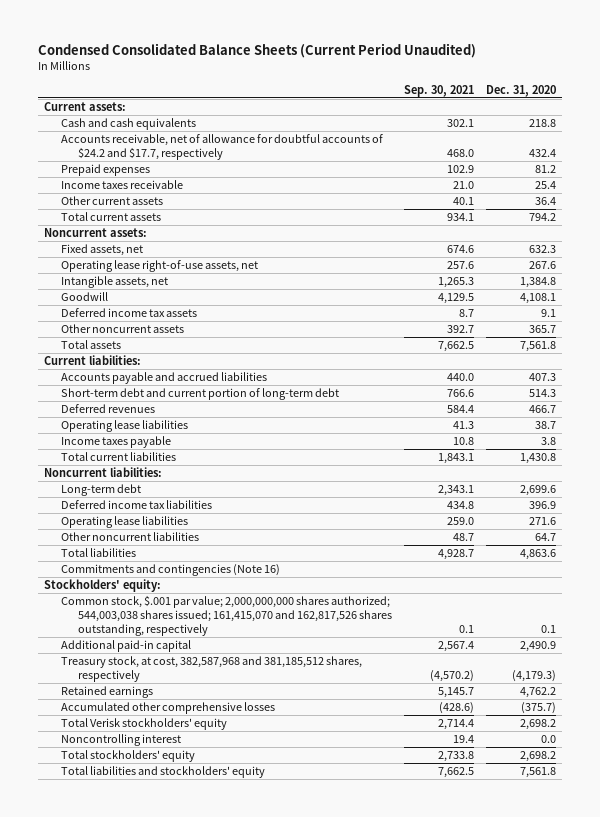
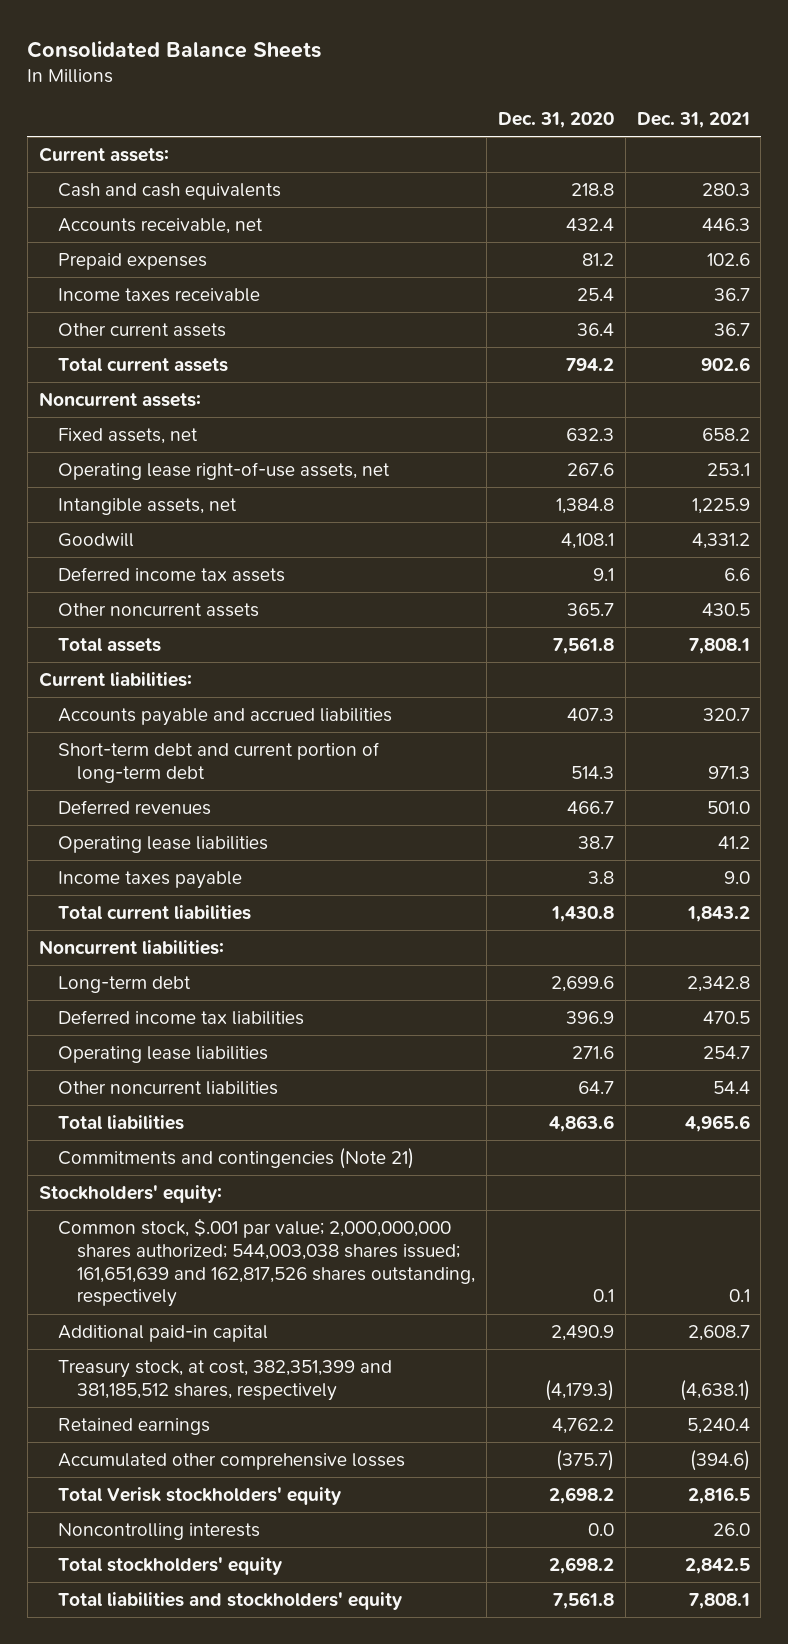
[38,43,477,59] Condensed Consolidated Balance Sheets (Current Period Unaudited) -> [27,40,322,58] Consolidated Balance Sheets
[403,84,474,97] Sep. 30, 2021 -> none
none -> [636,112,750,129] Dec. 31, 2021
[60,134,383,160] Accounts receivable, net of allowance for doubtful accounts of $24.2 and $17.7, respectively -> [57,218,263,235] Accounts receivable, net
[60,564,280,577] Commitments and contingencies (Note 16) -> [57,1148,414,1170] Commitments and contingencies (Note 21)
[60,595,392,636] Common stock, $.001 par value; 2,000,000,000 shares authorized; 544,003,038 shares issued; 161,415,070 and 162,817,526 shares outstanding, respectively -> [57,1218,476,1308] Common stock, $.001 par value; 2,000,000,000 shares authorized; 544,003,038 shares issued; 161,651,639 and 162,817,526 shares outstanding, respectively
[60,656,362,682] Treasury stock, at cost, 382,587,968 and 381,185,512 shares, respectively -> [57,1360,392,1401] Treasury stock, at cost, 382,351,399 and 381,185,512 shares, respectively
[60,734,181,747] Noncontrolling interest -> [57,1523,260,1541] Noncontrolling interests

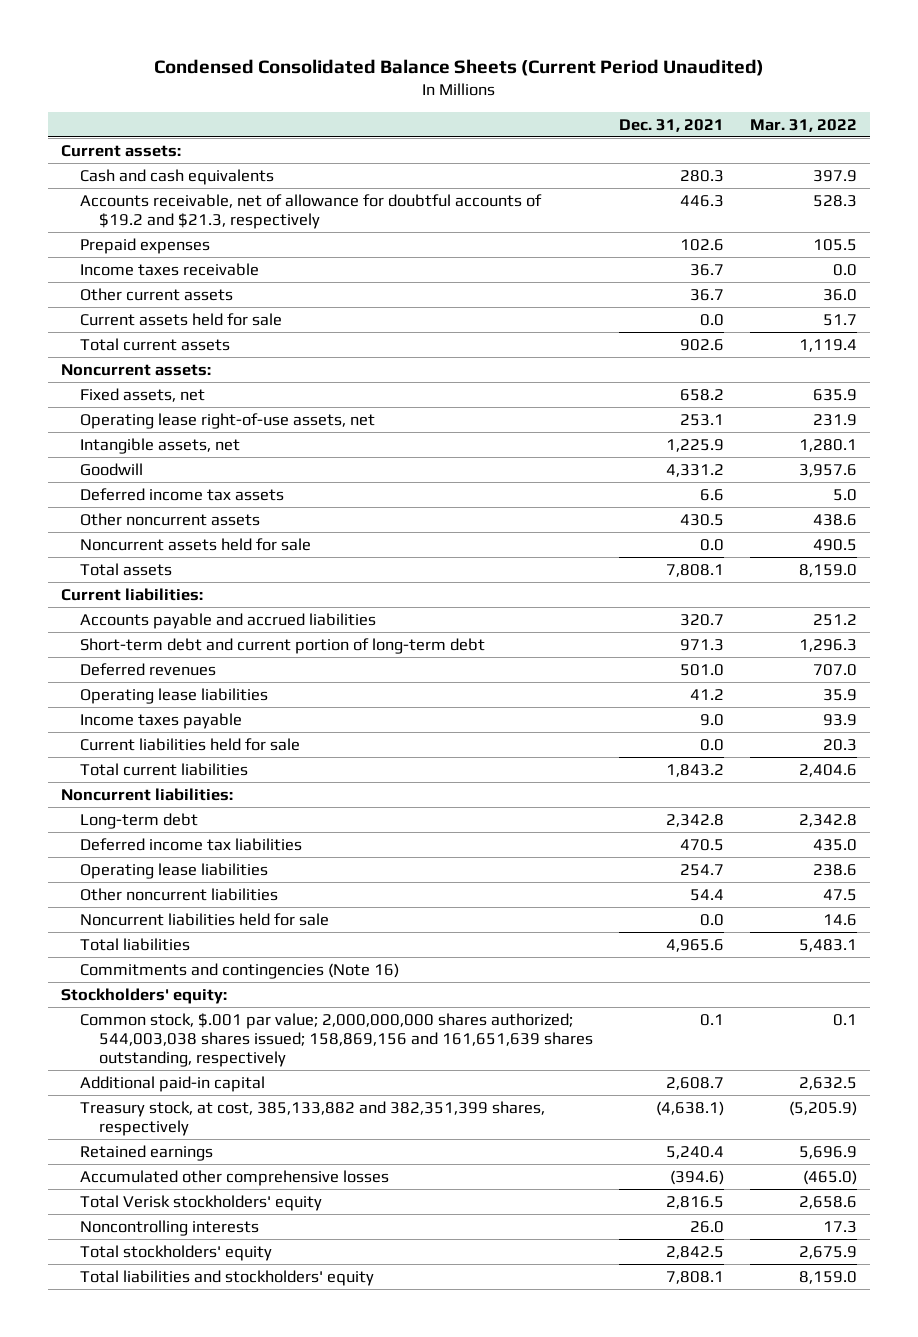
[27,40,322,58] Consolidated Balance Sheets -> [153,59,764,77] Condensed Consolidated Balance Sheets (Current Period Unaudited)
[497,112,614,129] Dec. 31, 2020 -> none
none -> [749,118,857,132] Mar. 31, 2022
[57,218,263,235] Accounts receivable, net -> [79,193,542,229] Accounts receivable, net of allowance for doubtful accounts of $19.2 and $21.3, respectively
none -> [79,312,282,326] Current assets held for sale
none -> [79,537,311,551] Noncurrent assets held for sale
none -> [79,737,300,751] Current liabilities held for sale
none -> [79,912,329,926] Noncurrent liabilities held for sale
[57,1148,414,1170] Commitments and contingencies (Note 21) -> [79,962,399,979] Commitments and contingencies (Note 16)
[57,1218,476,1308] Common stock, $.001 par value; 2,000,000,000 shares authorized; 544,003,038 shares issued; 161,651,639 and 162,817,526 shares outstanding, respectively -> [79,1012,593,1067] Common stock, $.001 par value; 2,000,000,000 shares authorized; 544,003,038 shares issued; 158,869,156 and 161,651,639 shares outstanding, respectively
[57,1360,392,1401] Treasury stock, at cost, 382,351,399 and 381,185,512 shares, respectively -> [79,1100,545,1136] Treasury stock, at cost, 385,133,882 and 382,351,399 shares, respectively

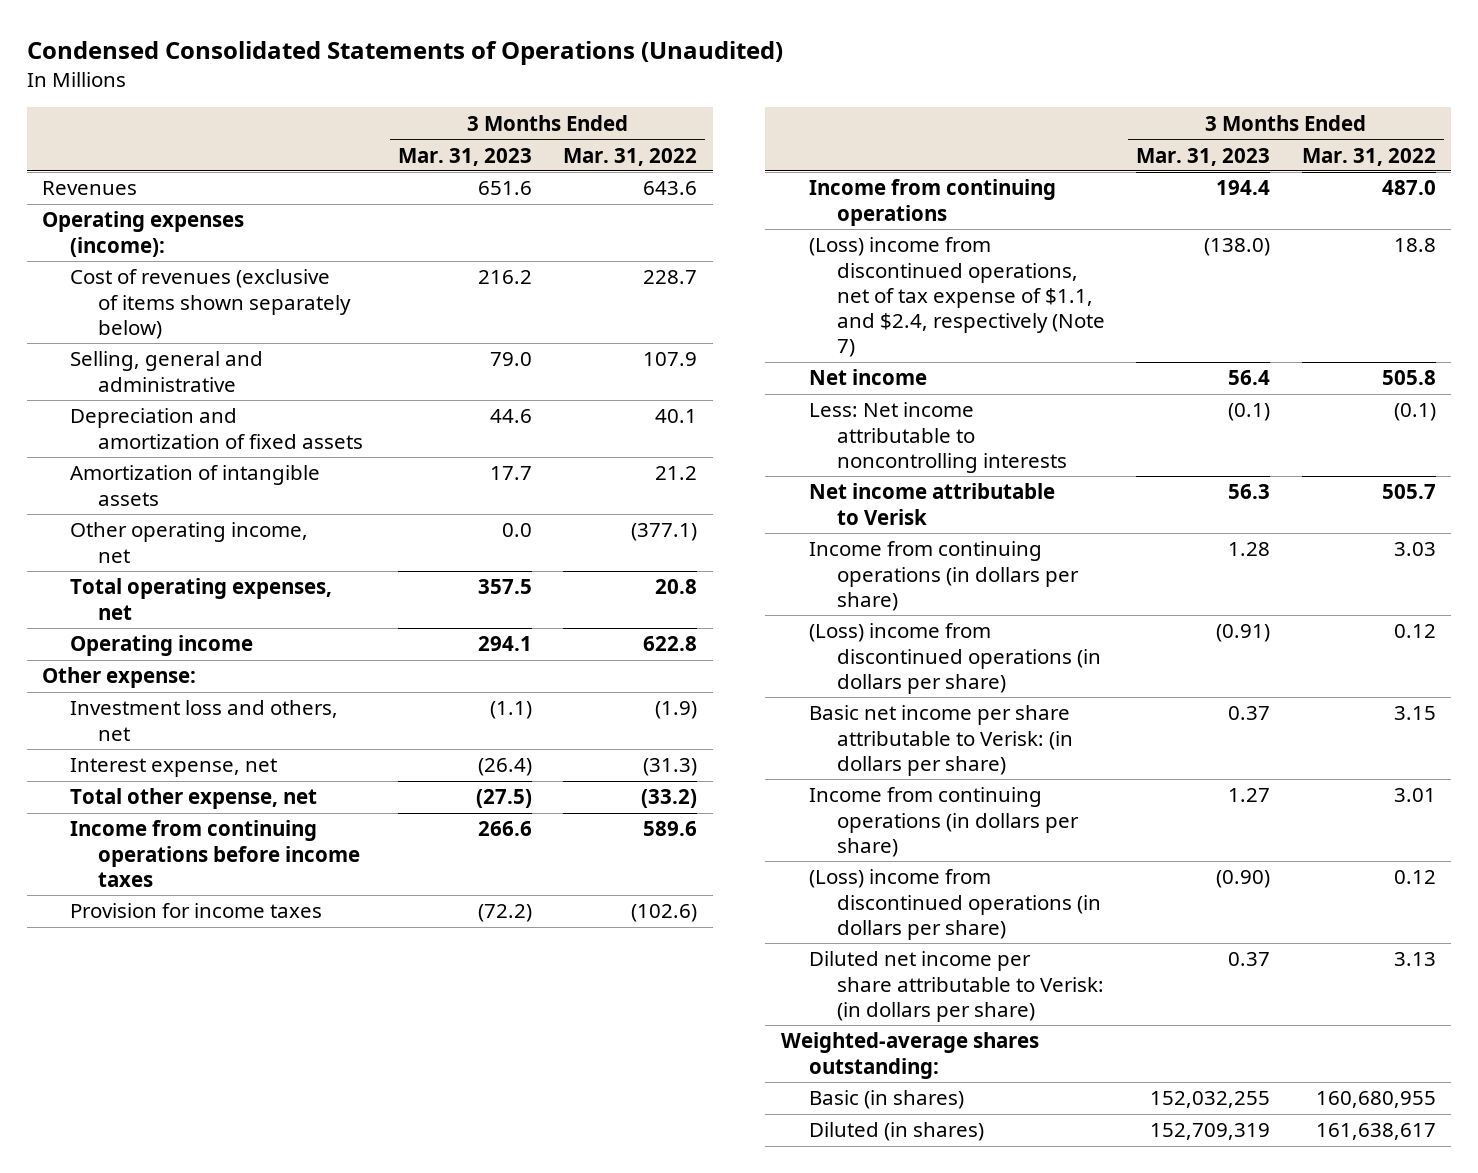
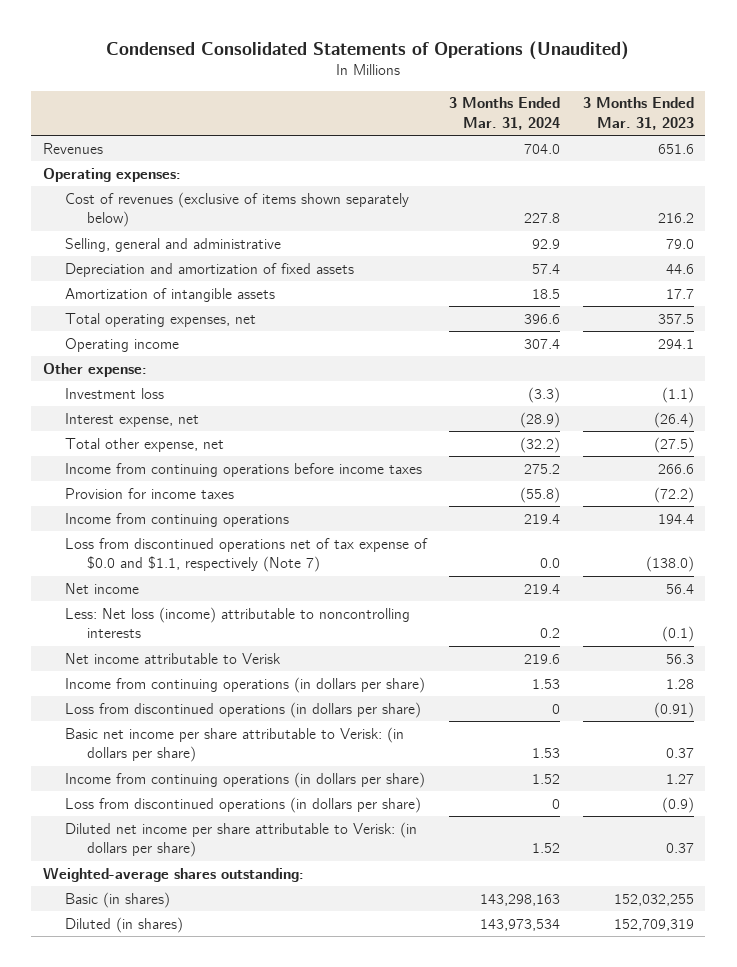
[563,147,698,166] Mar. 31, 2022 -> none
none -> [449,97,561,130] 3 Months Ended Mar. 31, 2024
[42,211,245,257] Operating expenses (income): -> [42,167,181,182] Operating expenses:
[70,522,309,563] Other operating income, net -> none
[70,700,339,741] Investment loss and others, net -> [64,387,164,399] Investment loss
[808,237,1105,358] (Loss) income from discontinued operations, net of tax expense of $1.1, and $2.4, respectively (Note 7) -> [64,537,428,573] Loss from discontinued operations net of tax expense of $0.0 and $1.1, respectively (Note 7)
[808,402,1067,473] Less: Net income attributable to noncontrolling interests -> [64,606,410,639] Less: Net loss (income) attributable to noncontrolling interests
[808,623,1101,694] (Loss) income from discontinued operations (in dollars per share) -> [64,701,421,718] Loss from discontinued operations (in dollars per share)
[808,869,1101,940] (Loss) income from discontinued operations (in dollars per share) -> [64,796,421,813] Loss from discontinued operations (in dollars per share)
[1216,870,1271,889] (0.90) -> [661,796,694,813] (0.9)

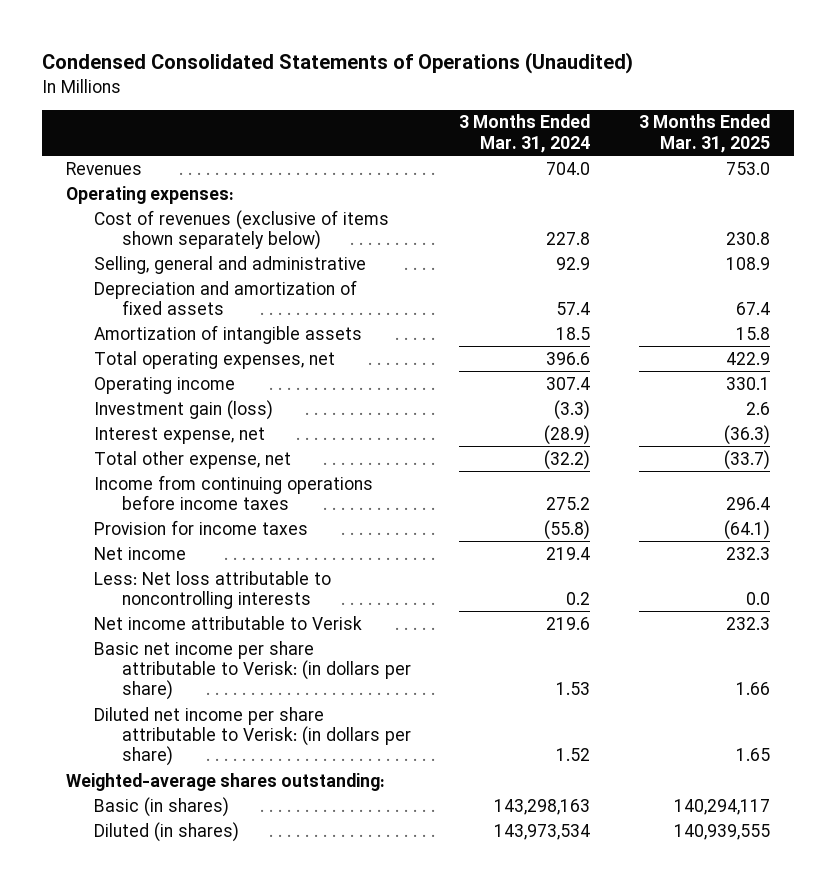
[582,97,694,130] 3 Months Ended Mar. 31, 2023 -> none
none -> [638,114,770,153] 3 Months Ended Mar. 31, 2025
[42,362,147,377] Other expense: -> none
[64,387,164,399] Investment loss -> [94,399,274,420] Investment gain (loss)
[64,512,289,527] Income from continuing operations -> none
[64,537,428,573] Loss from discontinued operations net of tax expense of $0.0 and $1.1, respectively (Note 7) -> none
[64,606,410,639] Less: Net loss (income) attributable to noncontrolling interests -> [94,570,332,610] Less: Net loss attributable to noncontrolling interests
[64,676,425,693] Income from continuing operations (in dollars per share) -> none
[64,701,421,718] Loss from discontinued operations (in dollars per share) -> none
[64,771,425,788] Income from continuing operations (in dollars per share) -> none
[64,796,421,813] Loss from discontinued operations (in dollars per share) -> none

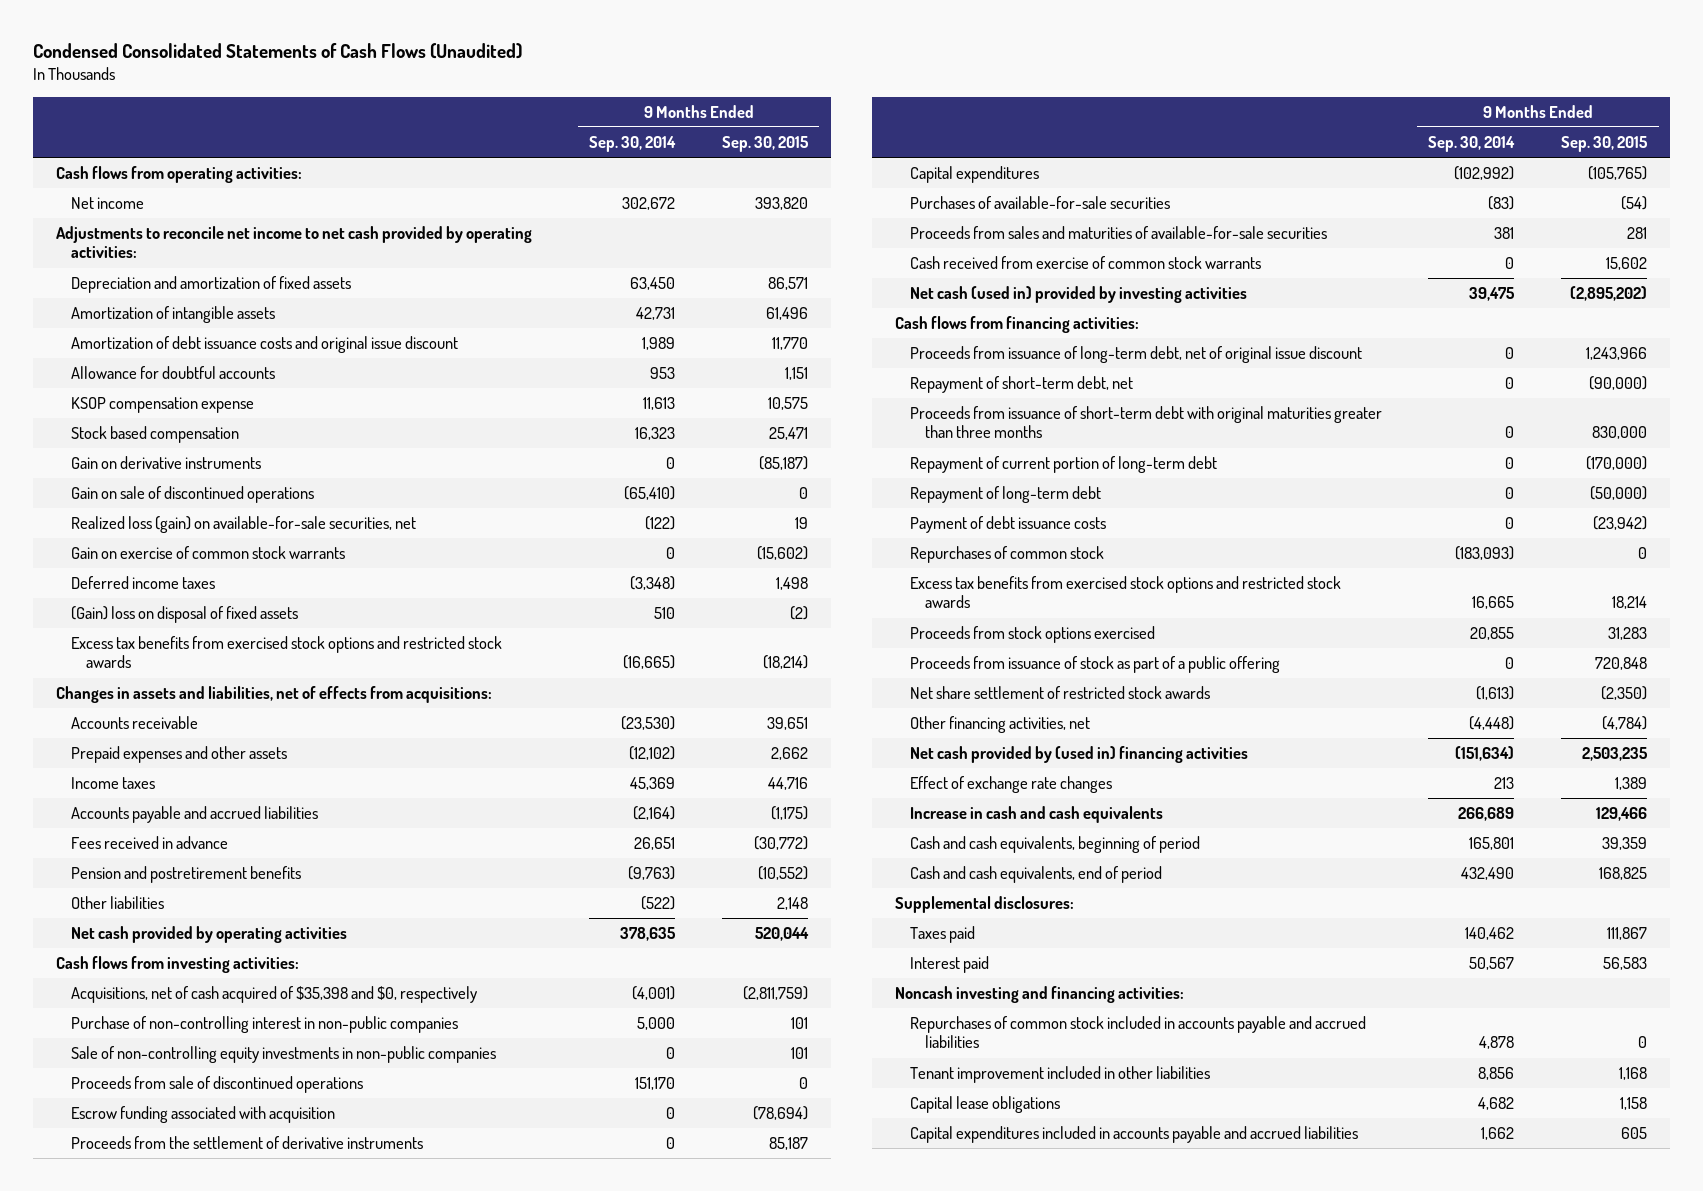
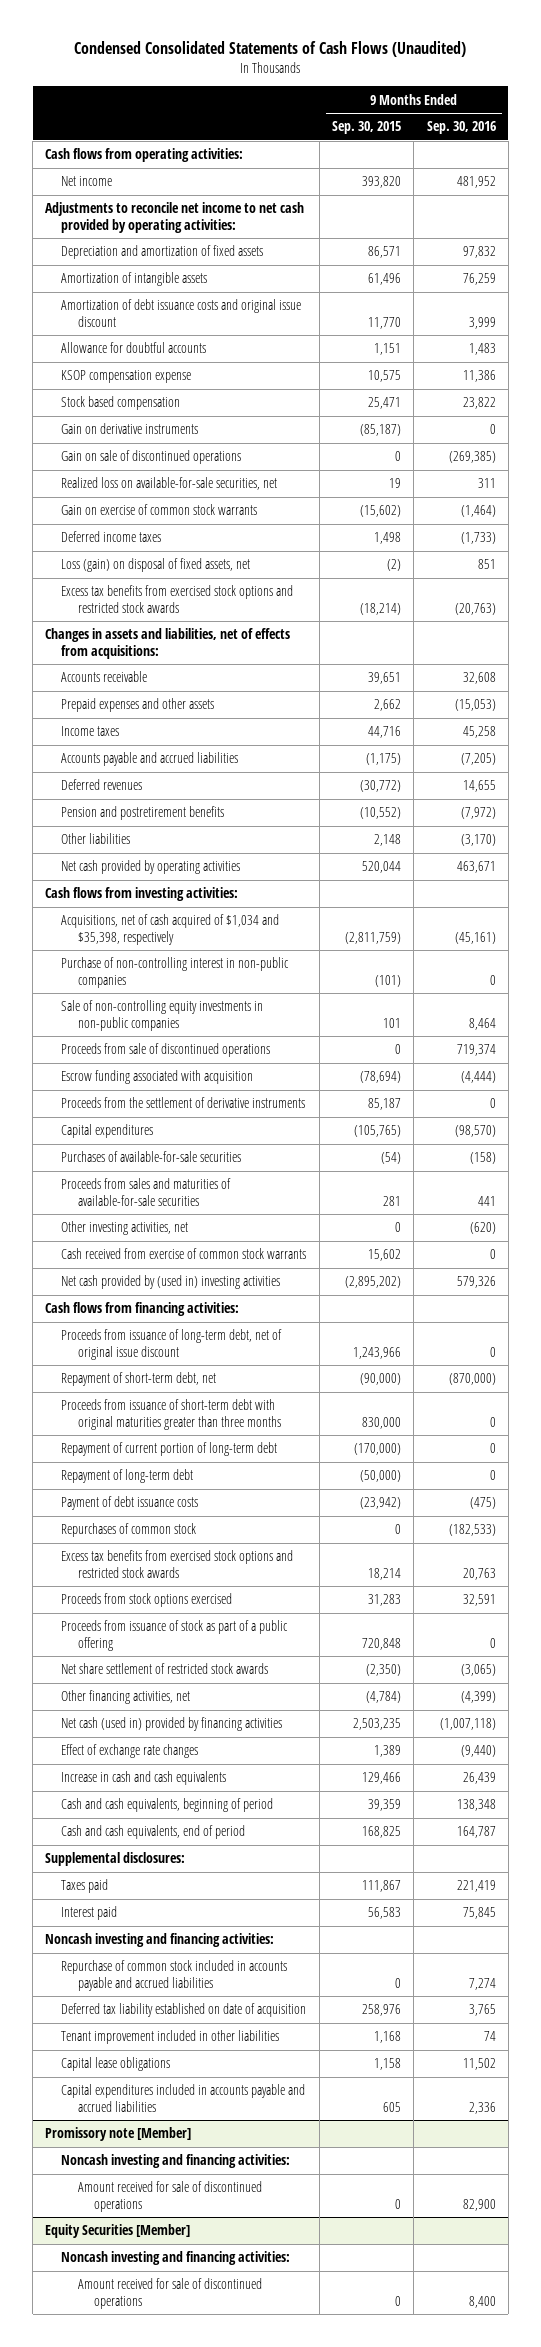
[589,136,677,153] Sep. 30, 2014 -> none
none -> [426,121,496,135] Sep. 30, 2016
[70,516,416,534] Realized loss (gain) on available-for-sale securities, net -> [61,477,278,491] Realized loss on available-for-sale securities, net
[70,606,298,624] (Gain) loss on disposal of fixed assets -> [61,558,251,573] Loss (gain) on disposal of fixed assets, net
[70,836,228,850] Fees received in advance -> [61,779,143,791] Deferred revenues
[70,986,477,1004] Acquisitions, net of cash acquired of $35,398 and $0, respectively -> [61,914,280,945] Acquisitions, net of cash acquired of $1,034 and $35,398, respectively
[790,1017,808,1030] 101 -> [375,974,402,987] (101)
none -> [61,1221,189,1236] Other investing activities, net
[909,286,1247,304] Net cash (used in) provided by investing activities -> [61,1275,281,1290] Net cash provided by (used in) investing activities
[909,746,1248,764] Net cash provided by (used in) financing activities -> [61,1717,283,1732] Net cash (used in) provided by financing activities
[909,1016,1366,1049] Repurchases of common stock included in accounts payable and accrued liabilities -> [61,1960,288,1991] Repurchase of common stock included in accounts payable and accrued liabilities
none -> [61,2003,307,2018] Deferred tax liability established on date of acquisition
none -> [45,2127,192,2142] Promissory note [Member]
none -> [61,2154,291,2169] Noncash investing and financing activities:
none -> [77,2181,262,2212] Amount received for sale of discontinued operations
none -> [45,2224,191,2239] Equity Securities [Member]
none -> [61,2251,291,2266] Noncash investing and financing activities:
none -> [77,2278,262,2309] Amount received for sale of discontinued operations

